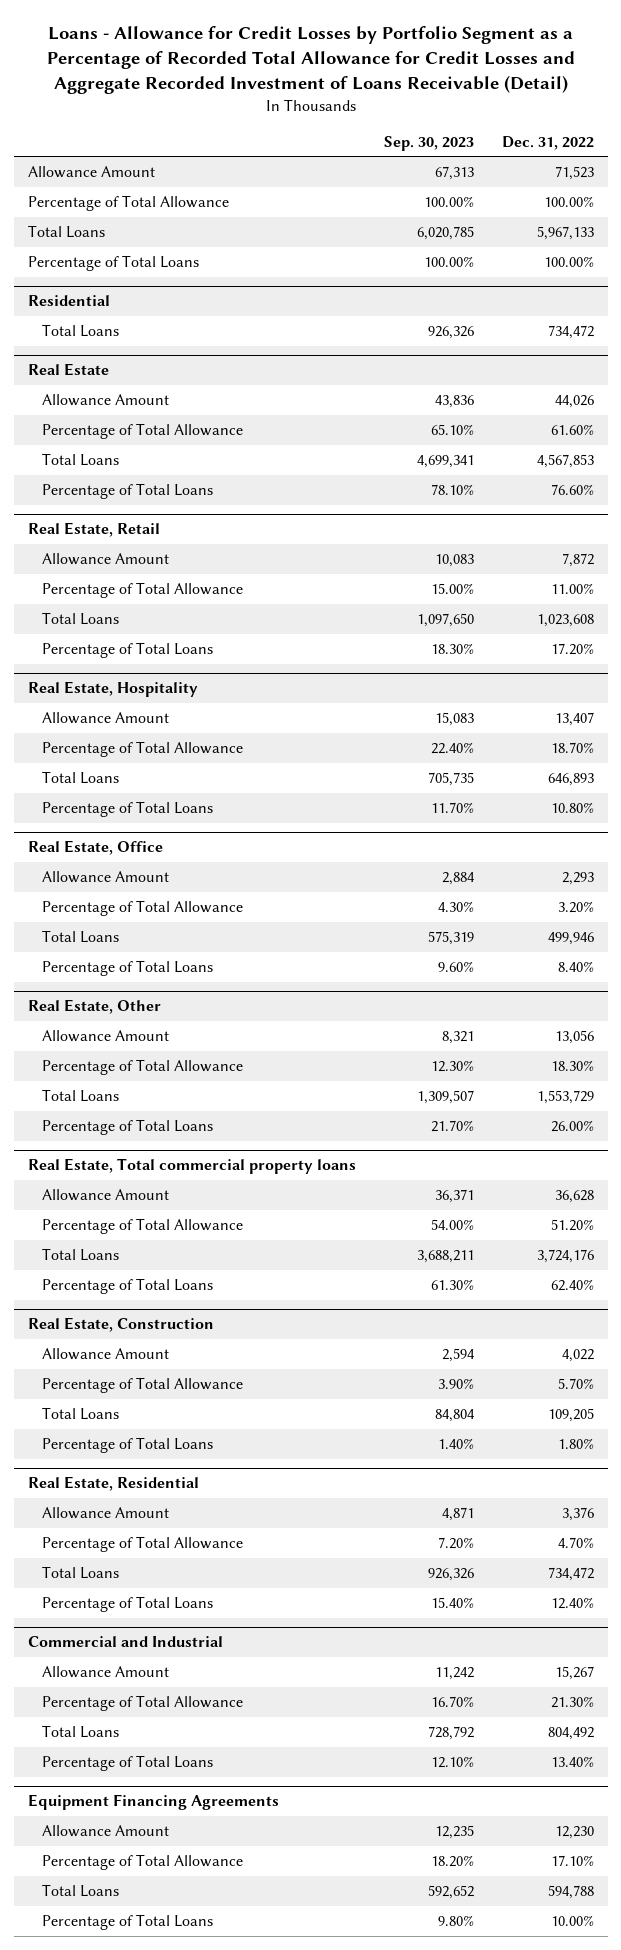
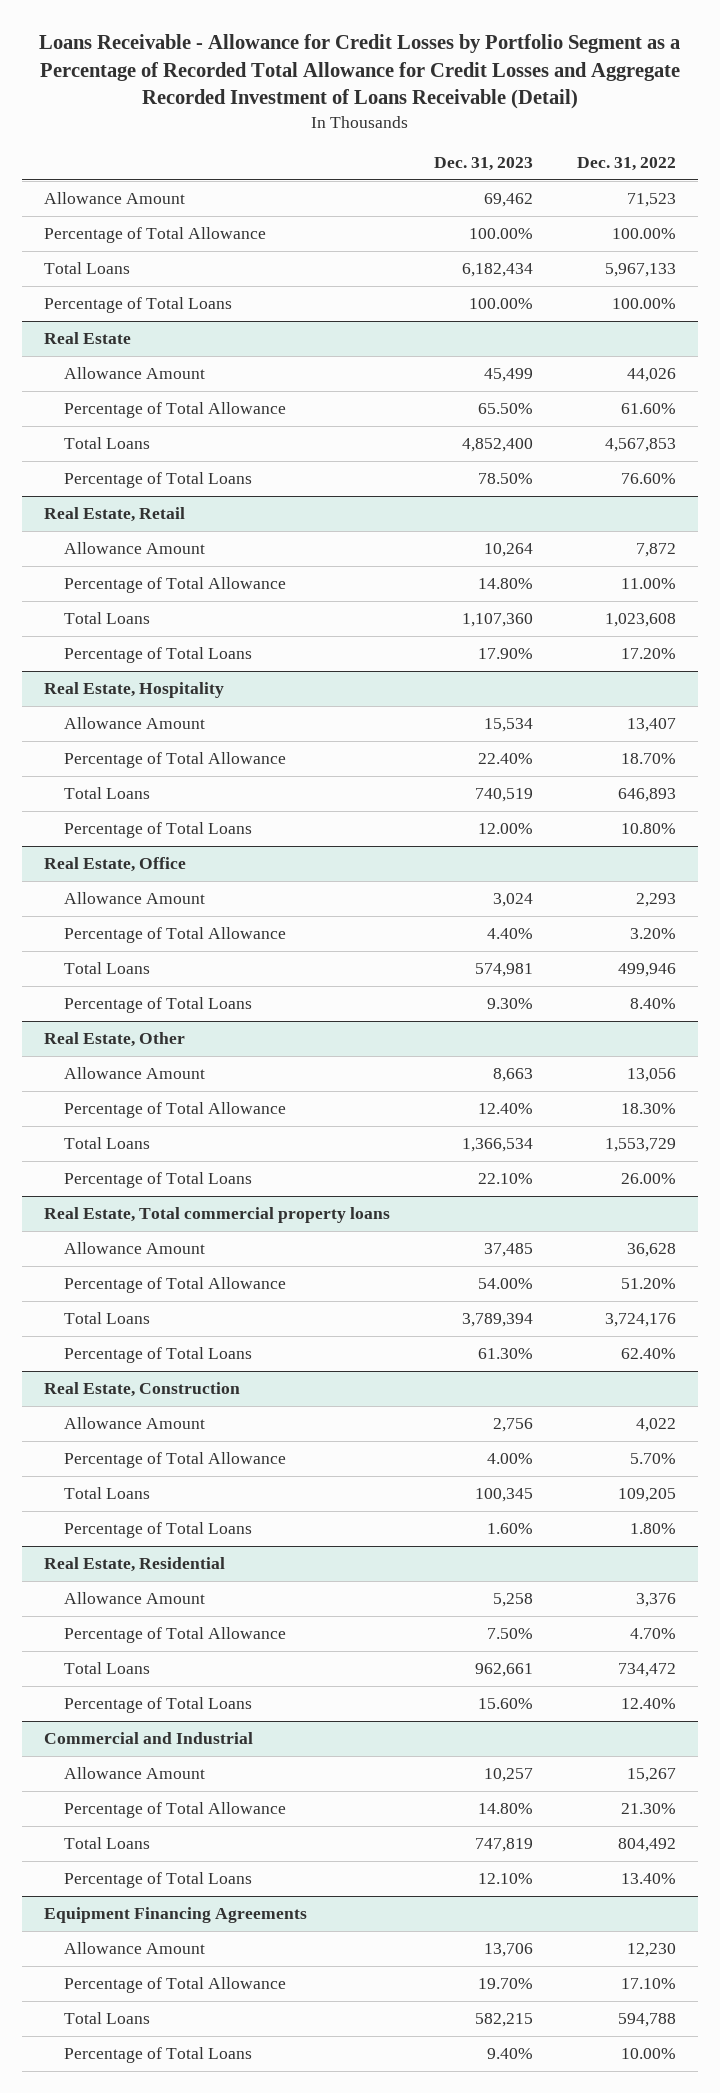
[46,25,575,94] Loans - Allowance for Credit Losses by Portfolio Segment as a Percentage of Recorded Total Allowance for Credit Losses and Aggregate Recorded Investment of Loans Receivable (Detail) -> [38,34,680,109] Loans Receivable - Allowance for Credit Losses by Portfolio Segment as a Percentage of Recorded Total Allowance for Credit Losses and Aggregate Recorded Investment of Loans Receivable (Detail)
[383,135,474,151] Sep. 30, 2023 -> none
none -> [433,157,533,172] Dec. 31, 2023
[27,295,110,307] Residential -> none
[41,324,119,338] Total Loans -> none

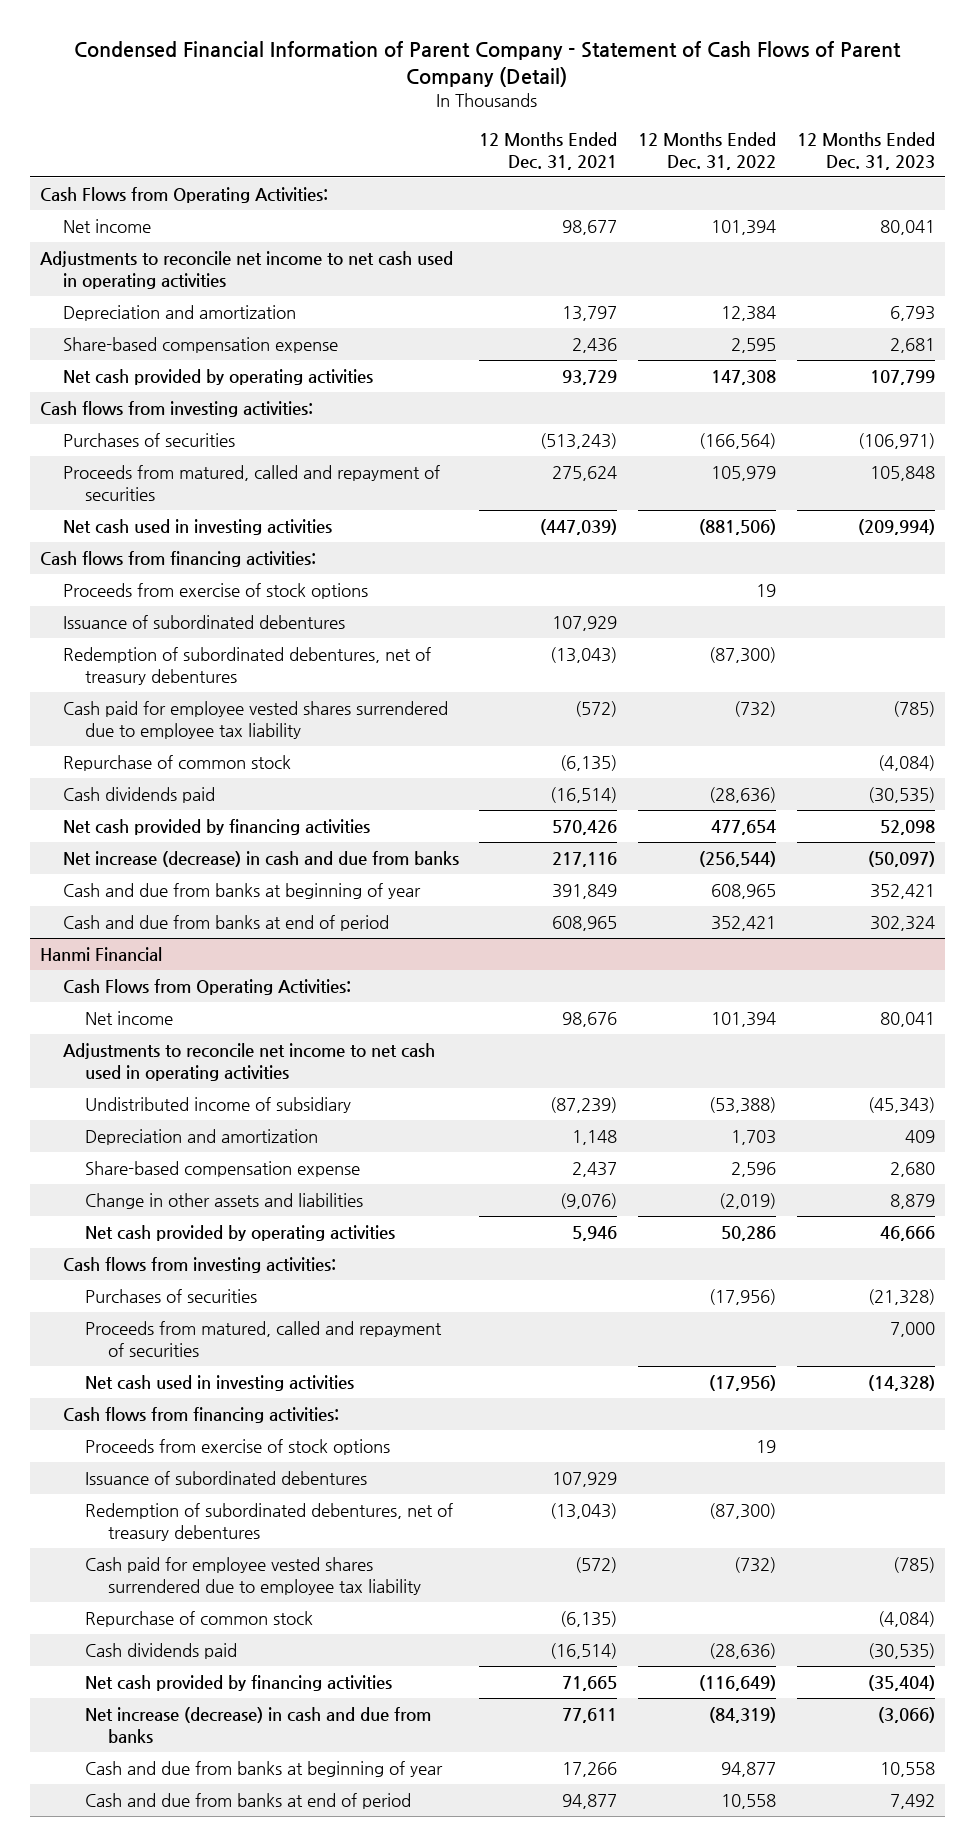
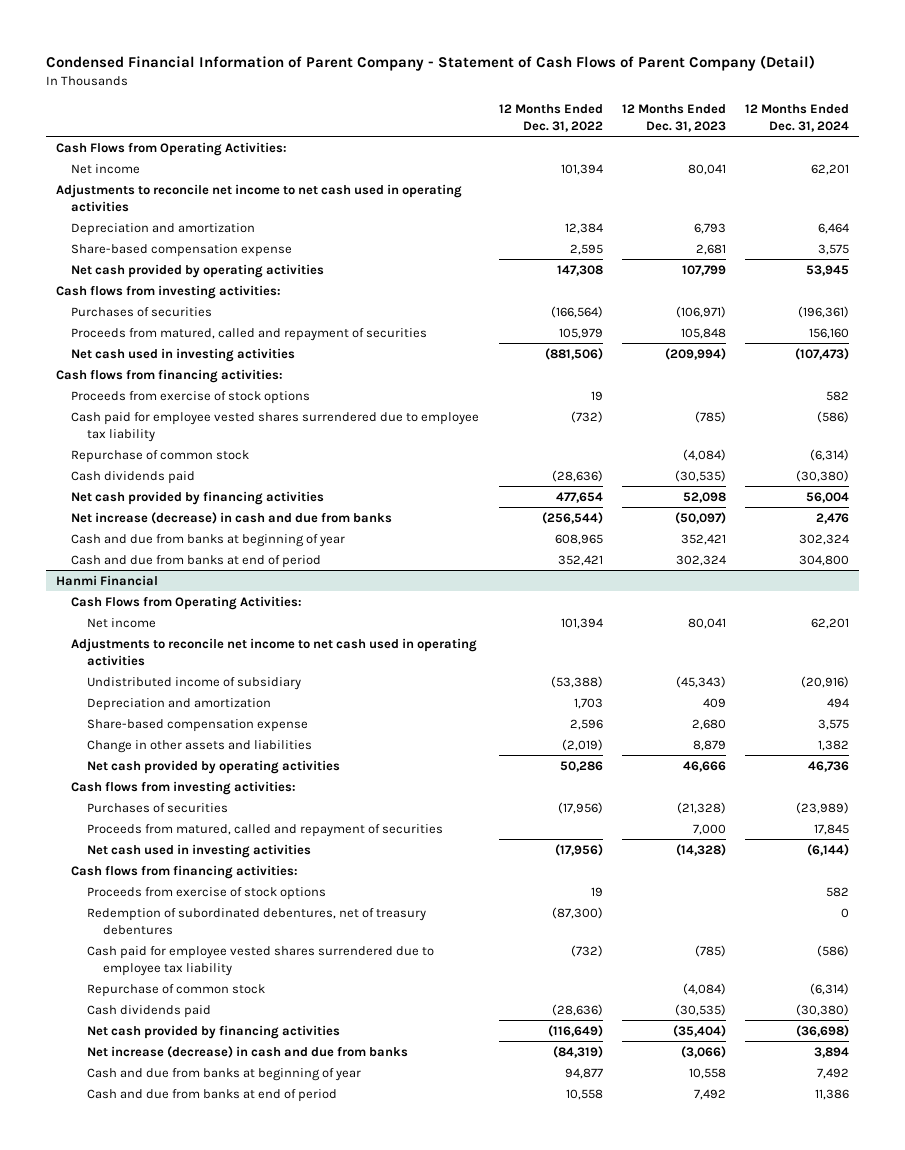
[479,131,618,170] 12 Months Ended Dec. 31, 2021 -> none
none -> [745,103,850,132] 12 Months Ended Dec. 31, 2024
[62,614,345,629] Issuance of subordinated debentures -> none
[62,646,431,685] Redemption of subordinated debentures, net of treasury debentures -> none
[85,1470,368,1485] Issuance of subordinated debentures -> none

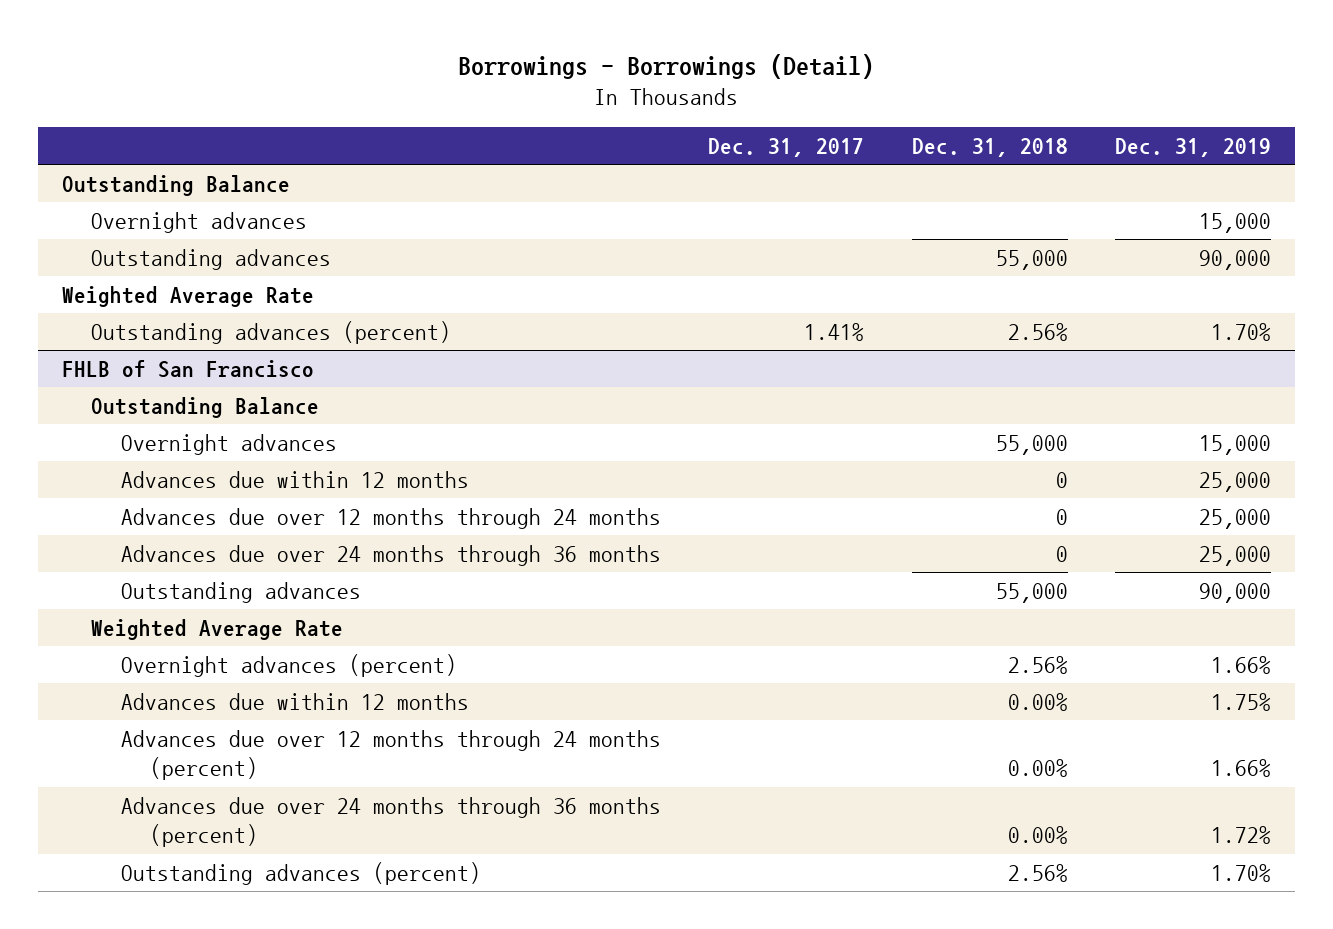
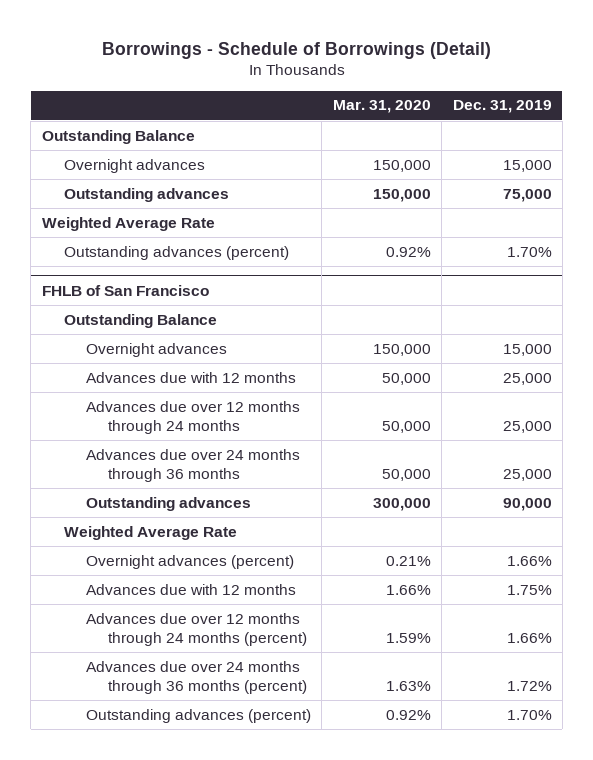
[458,53,875,79] Borrowings - Borrowings (Detail) -> [101,41,491,59] Borrowings - Schedule of Borrowings (Detail)
[708,137,865,157] Dec. 31, 2017 -> none
[911,137,1068,157] Dec. 31, 2018 -> none
none -> [332,100,431,114] Mar. 31, 2020
[1198,249,1271,270] 90,000 -> [502,188,552,202] 75,000
[120,470,469,488] Advances due within 12 months -> [85,371,296,383] Advances due with 12 months
[120,692,469,710] Advances due within 12 months -> [85,583,296,595] Advances due with 12 months

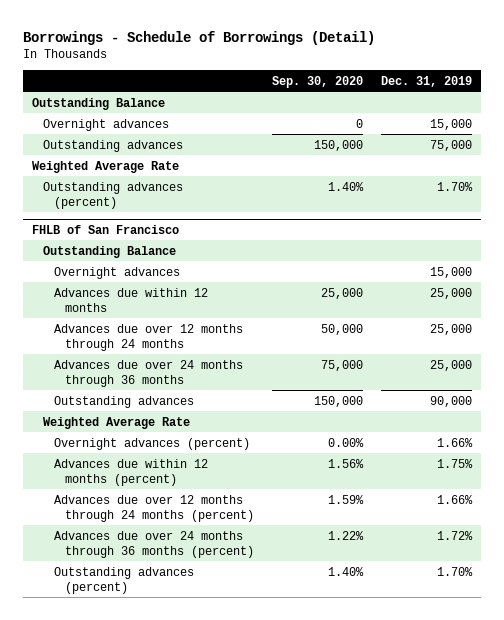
[332,100,431,114] Mar. 31, 2020 -> none
none -> [271,75,363,88] Sep. 30, 2020
[85,371,296,383] Advances due with 12 months -> [53,287,208,312] Advances due within 12 months
[85,583,296,595] Advances due with 12 months -> [53,458,208,486] Advances due within 12 months (percent)

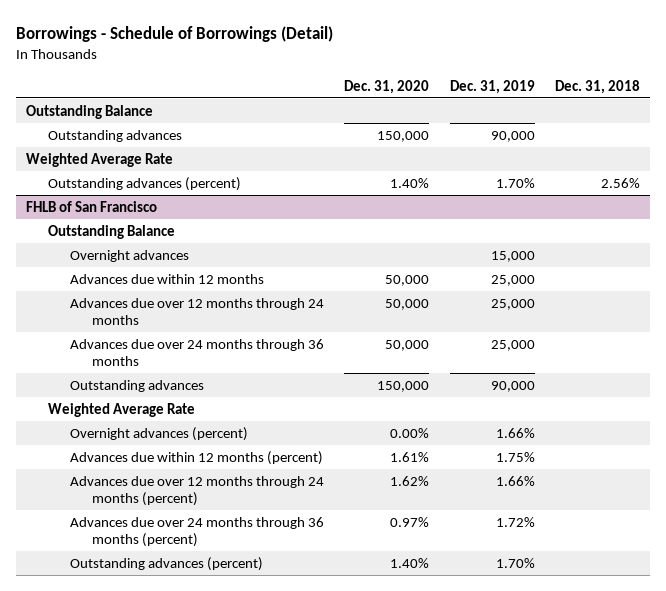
[271,75,363,88] Sep. 30, 2020 -> none
none -> [344,79,430,94] Dec. 31, 2020
none -> [554,79,640,94] Dec. 31, 2018
[42,118,169,131] Overnight advances -> none
[430,139,473,151] 75,000 -> [490,130,535,142] 90,000

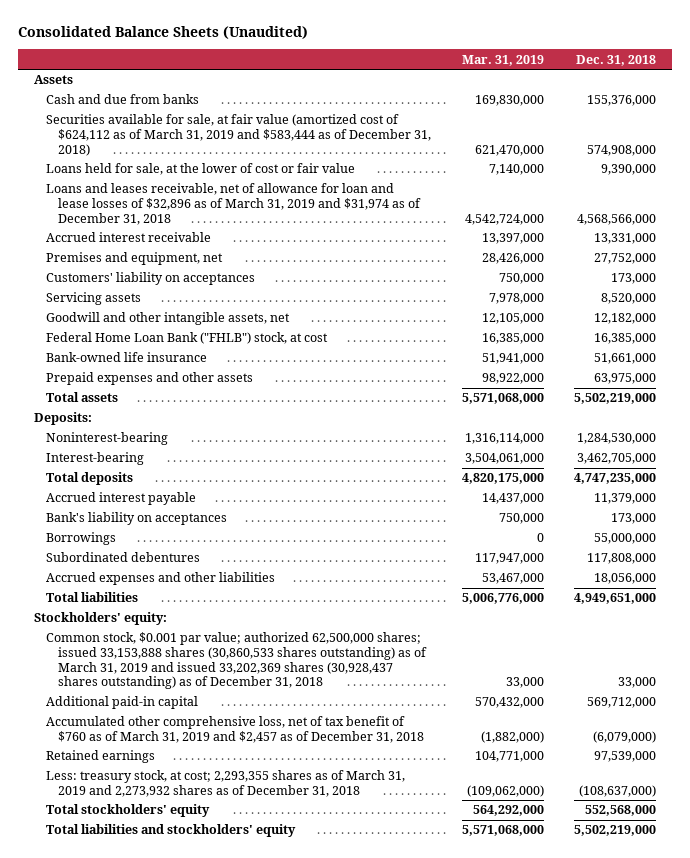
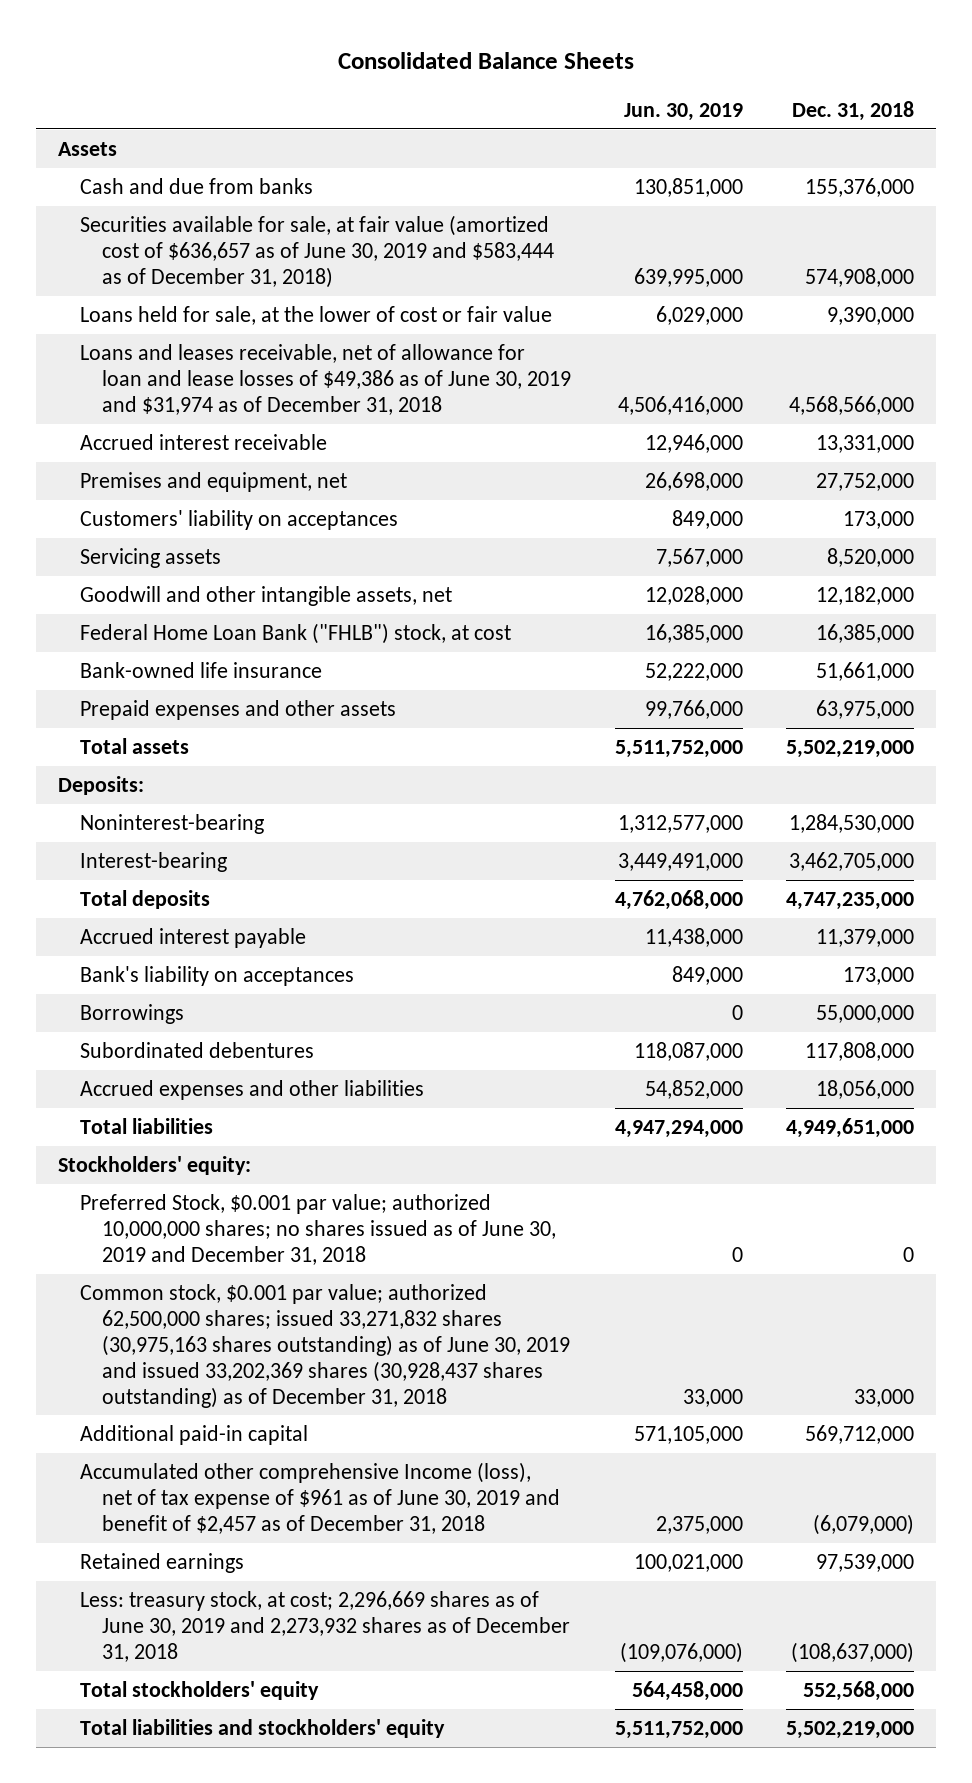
[18,26,309,40] Consolidated Balance Sheets (Unaudited) -> [337,52,634,70] Consolidated Balance Sheets
[461,54,544,66] Mar. 31, 2019 -> none
none -> [623,102,743,121] Jun. 30, 2019
[45,114,431,156] Securities available for sale, at fair value (amortized cost of $624,112 as of March 31, 2019 and $583,444 as of December 31, 2018) -> [79,214,555,288] Securities available for sale, at fair value (amortized cost of $636,657 as of June 30, 2019 and $583,444 as of December 31, 2018)
[45,183,421,225] Loans and leases receivable, net of allowance for loan and lease losses of $32,896 as of March 31, 2019 and $31,974 as of December 31, 2018 -> [79,343,572,415] Loans and leases receivable, net of allowance for loan and lease losses of $49,386 as of June 30, 2019 and $31,974 as of December 31, 2018
none -> [79,1193,557,1265] Preferred Stock, $0.001 par value; authorized 10,000,000 shares; no shares issued as of June 30, 2019 and December 31, 2018
[45,632,427,690] Common stock, $0.001 par value; authorized 62,500,000 shares; issued 33,153,888 shares (30,860,533 shares outstanding) as of March 31, 2019 and issued 33,202,369 shares (30,928,437 shares outstanding) as of December 31, 2018 -> [79,1283,571,1408] Common stock, $0.001 par value; authorized 62,500,000 shares; issued 33,271,832 shares (30,975,163 shares outstanding) as of June 30, 2019 and issued 33,202,369 shares (30,928,437 shares outstanding) as of December 31, 2018
[45,716,424,743] Accumulated other comprehensive loss, net of tax benefit of $760 as of March 31, 2019 and $2,457 as of December 31, 2018 -> [79,1461,561,1534] Accumulated other comprehensive Income (loss), net of tax expense of $961 as of June 30, 2019 and benefit of $2,457 as of December 31, 2018
[45,770,405,797] Less: treasury stock, at cost; 2,293,355 shares as of March 31, 2019 and 2,273,932 shares as of December 31, 2018 -> [79,1590,571,1662] Less: treasury stock, at cost; 2,296,669 shares as of June 30, 2019 and 2,273,932 shares as of December 31, 2018

